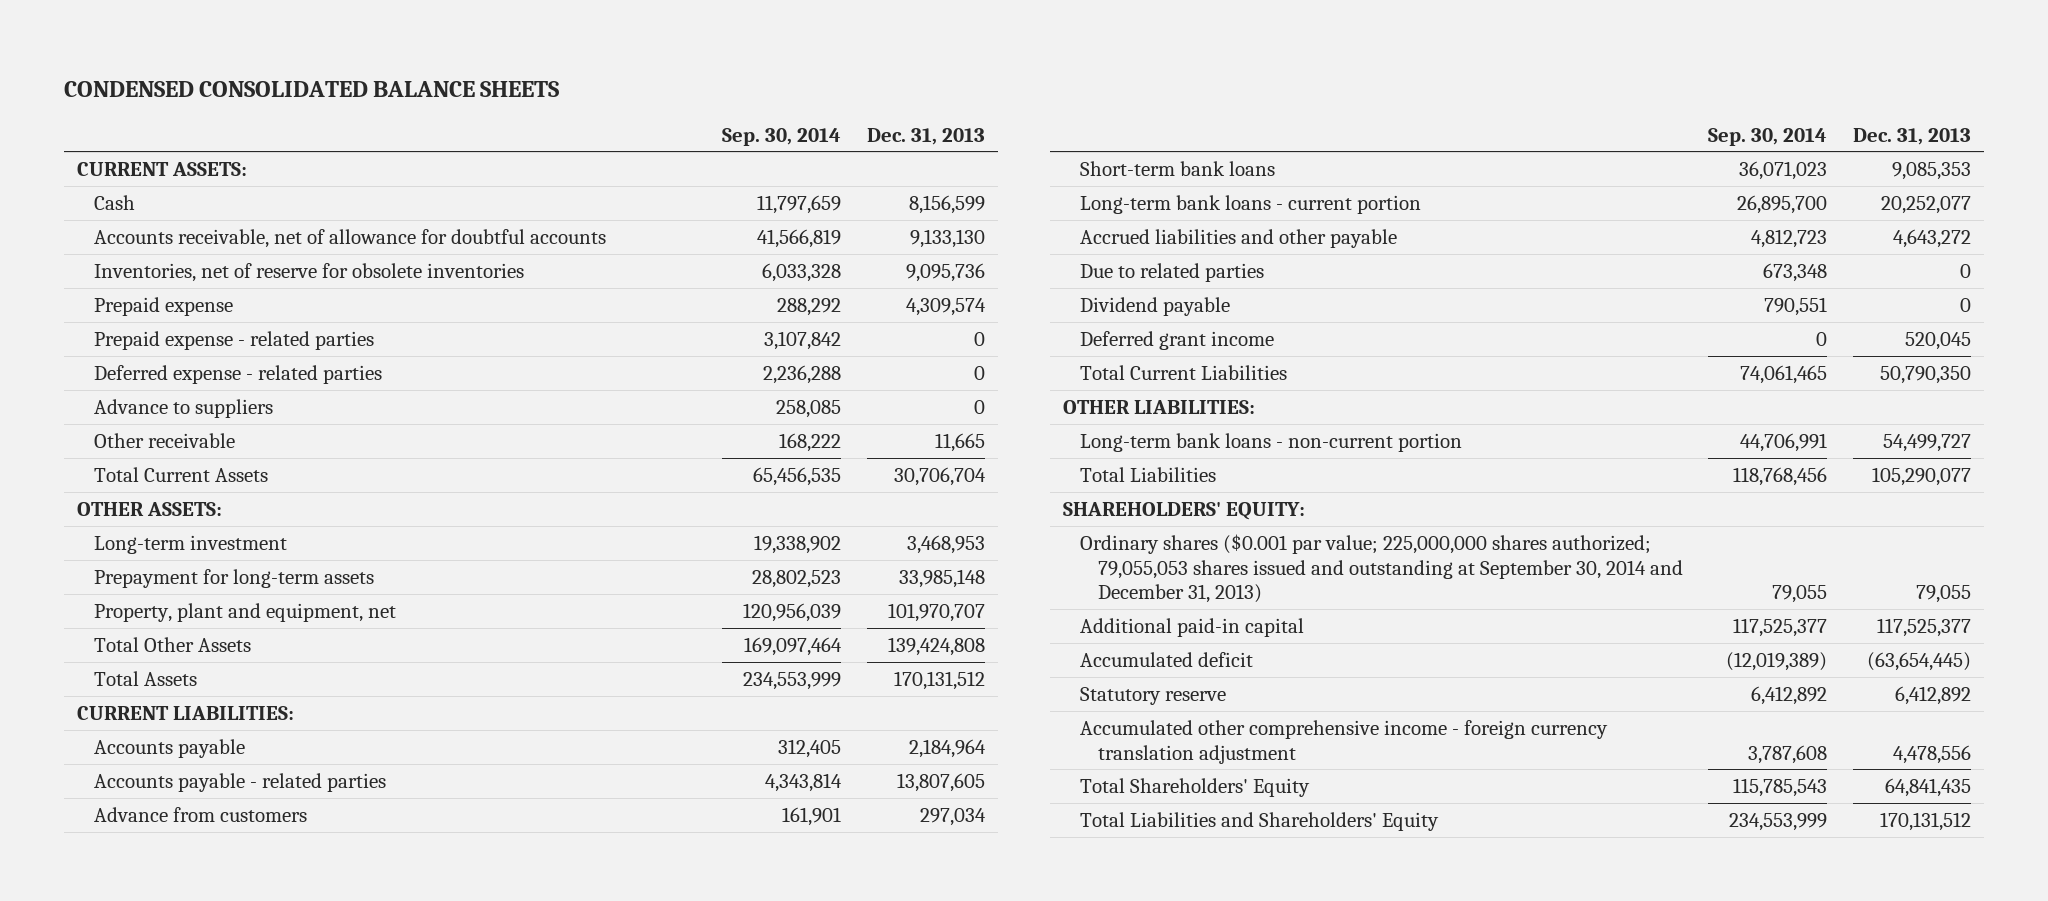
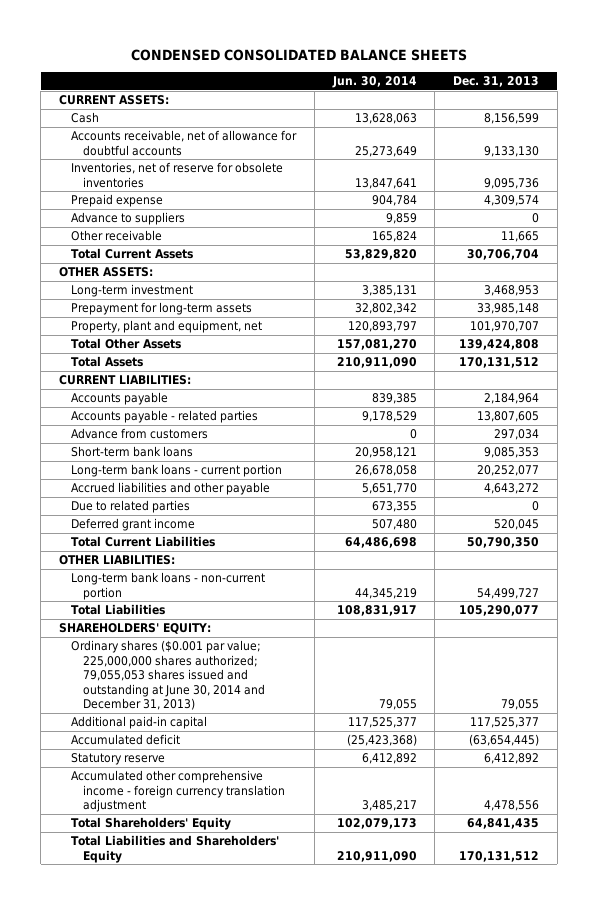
[722,127,842,146] Sep. 30, 2014 -> none
none -> [331,76,417,89] Jun. 30, 2014
[94,331,375,351] Prepaid expense - related parties -> none
[94,365,383,385] Deferred expense - related parties -> none
[1080,297,1231,317] Dividend payable -> none
[1080,534,1683,604] Ordinary shares ($0.001 par value; 225,000,000 shares authorized; 79,055,053 shares issued and outstanding at September 30, 2014 and December 31, 2013) -> [71,640,266,711] Ordinary shares ($0.001 par value; 225,000,000 shares authorized; 79,055,053 shares issued and outstanding at June 30, 2014 and December 31, 2013)

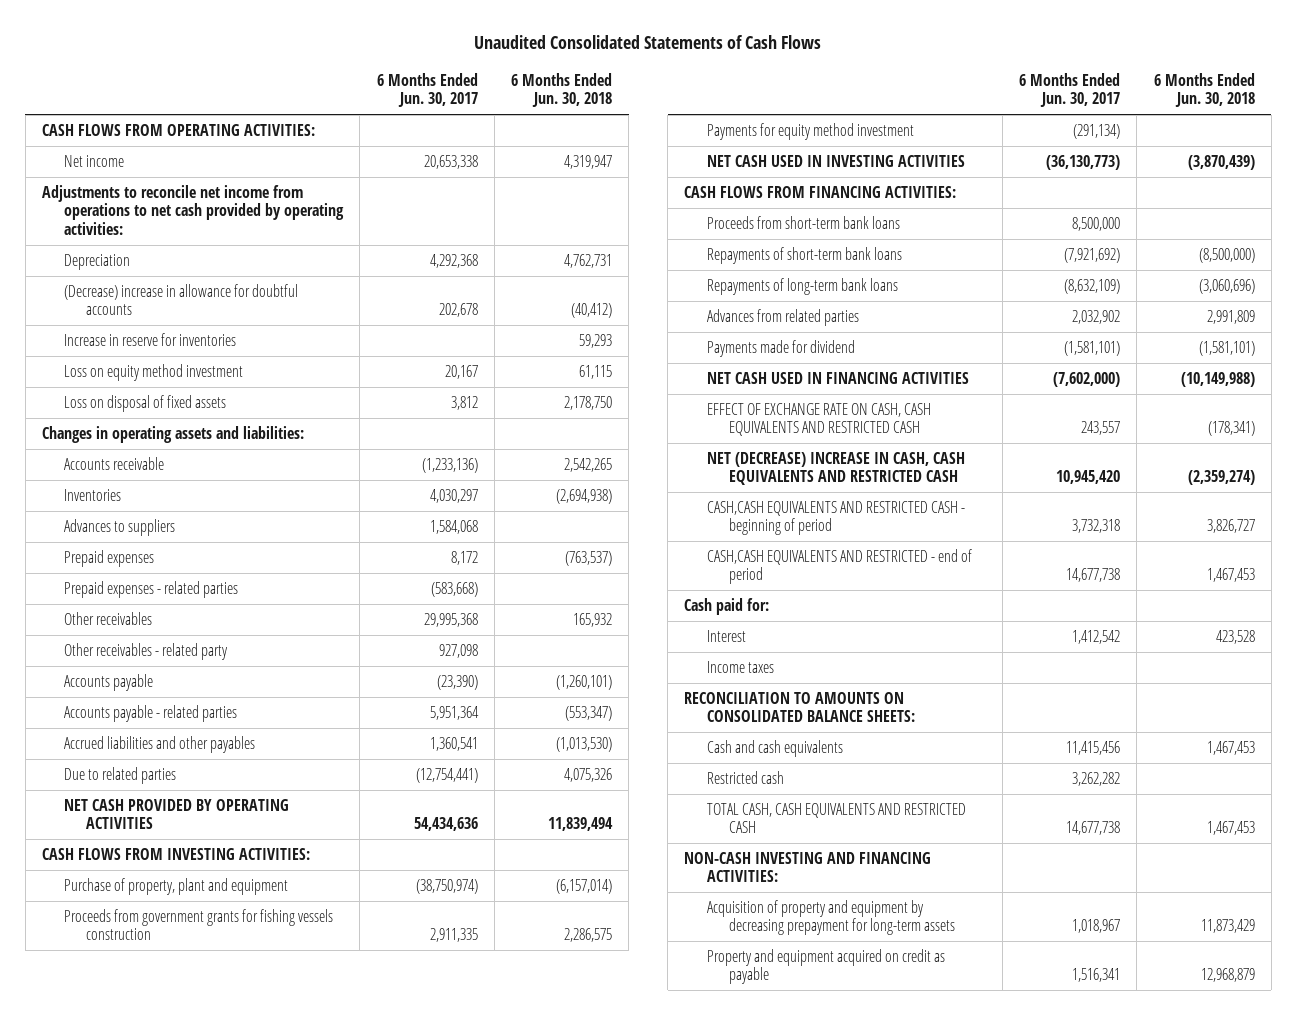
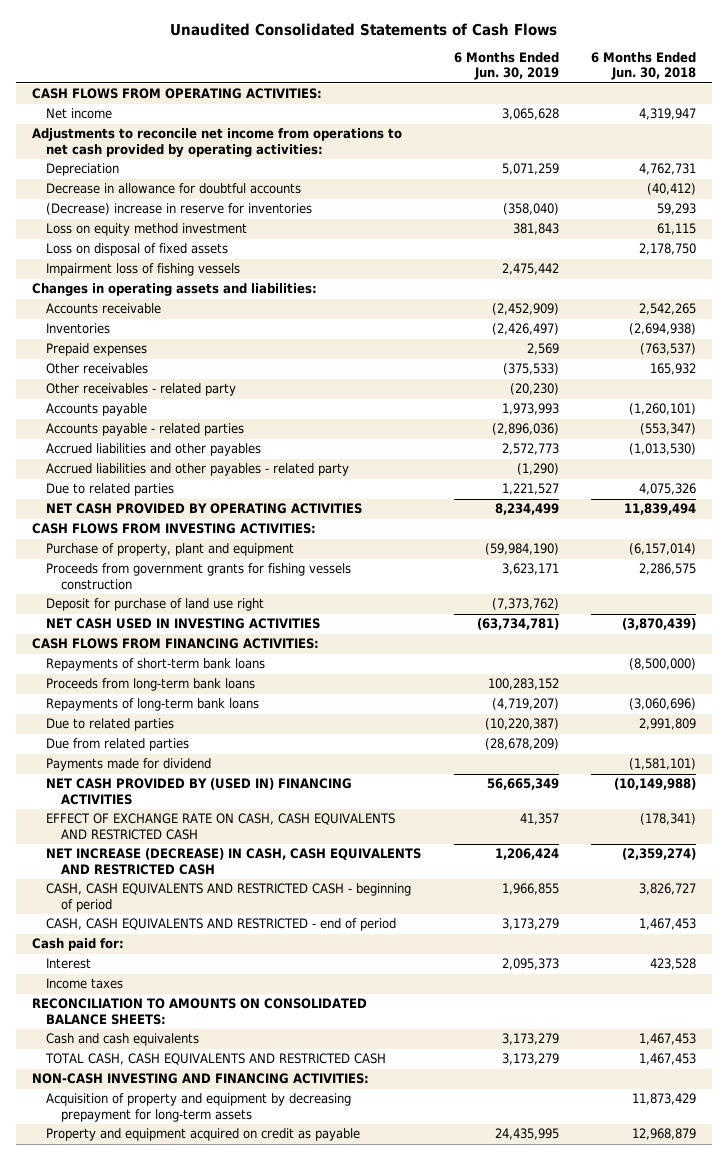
[376,72,478,108] 6 Months Ended Jun. 30, 2017 -> none
none -> [453,51,559,81] 6 Months Ended Jun. 30, 2019
[64,283,299,316] (Decrease) increase in allowance for doubtful accounts -> [46,183,302,195] Decrease in allowance for doubtful accounts
[64,332,237,346] Increase in reserve for inventories -> [46,203,313,216] (Decrease) increase in reserve for inventories
none -> [46,263,241,277] Impairment loss of fishing vessels
[64,518,176,536] Advances to suppliers -> none
[64,580,239,598] Prepaid expenses - related parties -> none
none -> [46,463,350,477] Accrued liabilities and other payables - related party
[706,122,914,140] Payments for equity method investment -> none
none -> [46,598,265,612] Deposit for purchase of land use right
[706,215,900,229] Proceeds from short-term bank loans -> none
none -> [46,678,256,692] Proceeds from long-term bank loans
[706,308,859,326] Advances from related parties -> [46,718,175,732] Due to related parties
none -> [46,738,190,752] Due from related parties
[706,371,969,384] NET CASH USED IN FINANCING ACTIVITIES -> [46,778,353,805] NET CASH PROVIDED BY (USED IN) FINANCING ACTIVITIES
[706,451,965,486] NET (DECREASE) INCREASE IN CASH, CASH EQUIVALENTS AND RESTRICTED CASH -> [46,848,422,875] NET INCREASE (DECREASE) IN CASH, CASH EQUIVALENTS AND RESTRICTED CASH
[706,500,965,536] CASH,CASH EQUIVALENTS AND RESTRICTED CASH - beginning of period -> [46,883,412,912] CASH, CASH EQUIVALENTS AND RESTRICTED CASH - beginning of period
[706,548,972,585] CASH,CASH EQUIVALENTS AND RESTRICTED - end of period -> [46,918,397,932] CASH, CASH EQUIVALENTS AND RESTRICTED - end of period
[706,770,784,784] Restricted cash -> none

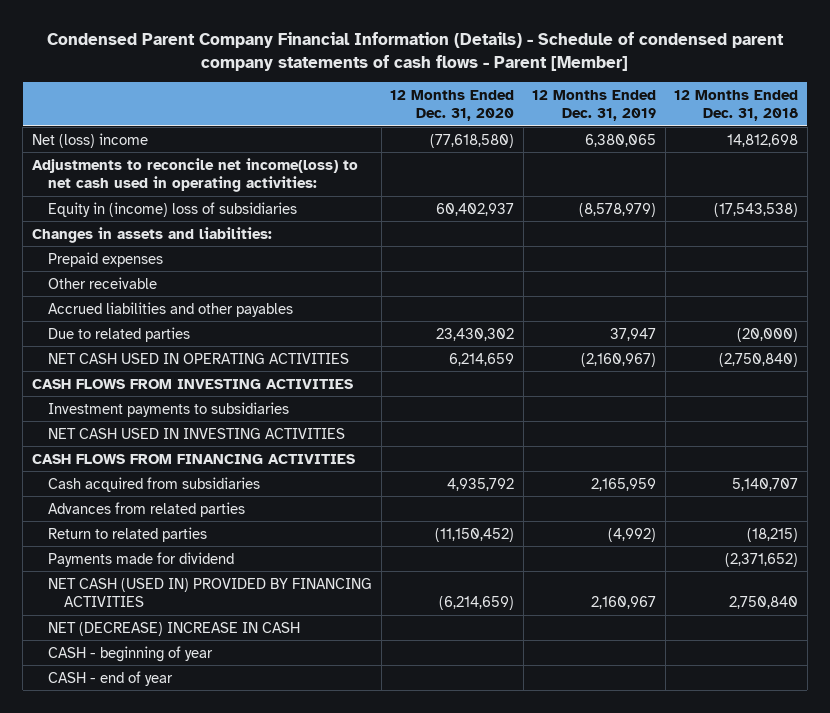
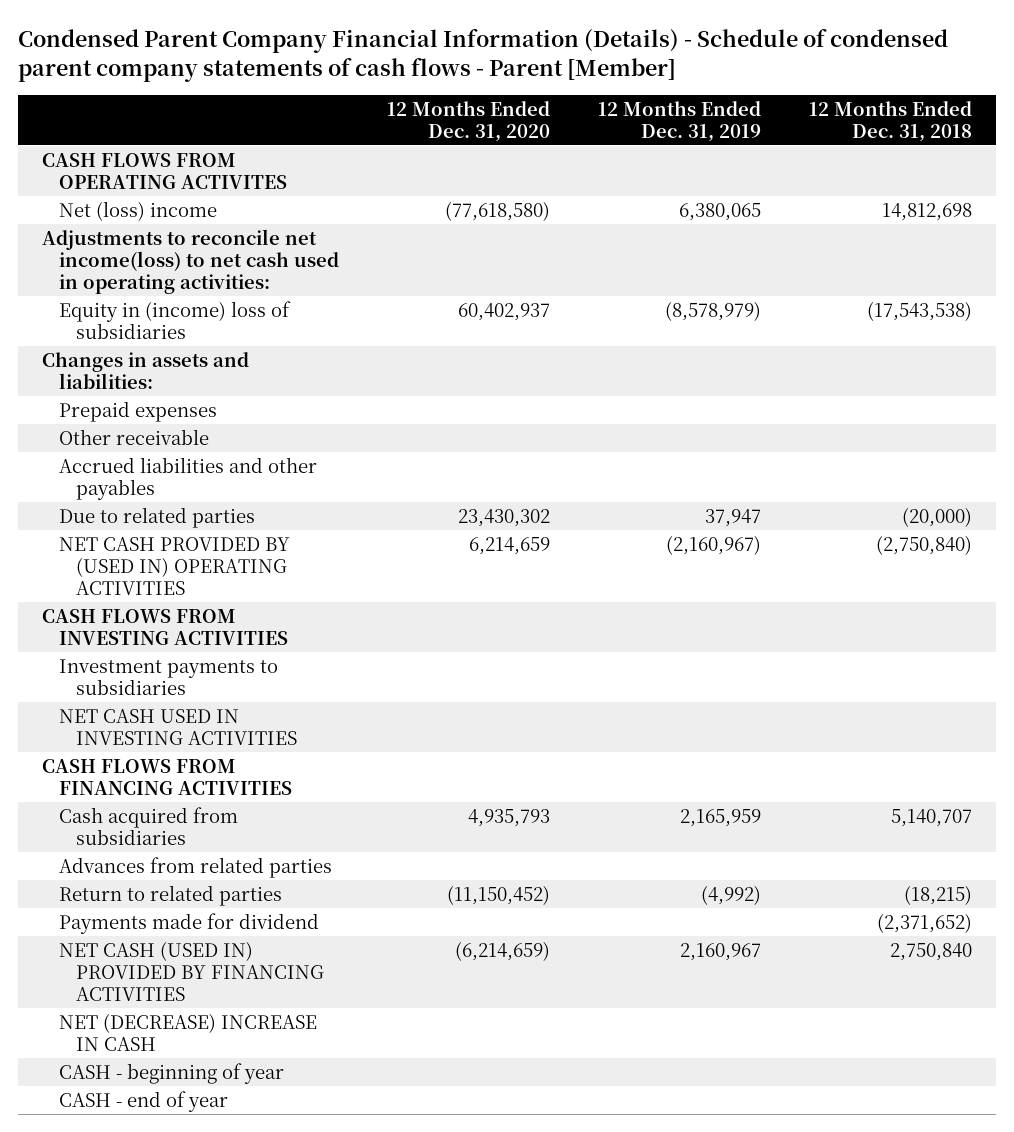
none -> [41,152,287,189] CASH FLOWS FROM OPERATING ACTIVITES
[47,352,349,364] NET CASH USED IN OPERATING ACTIVITIES -> [58,536,290,596] NET CASH PROVIDED BY (USED IN) OPERATING ACTIVITIES
[447,477,515,491] 4,935,792 -> [467,808,550,827] 4,935,793

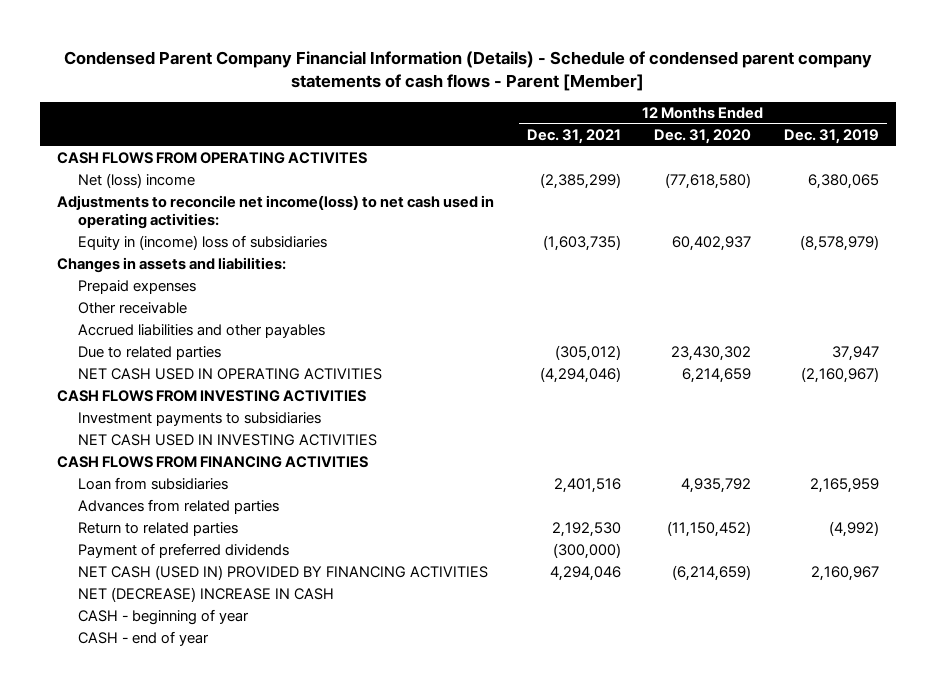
[808,100,972,142] 12 Months Ended Dec. 31, 2018 -> none
none -> [526,129,621,145] Dec. 31, 2021
[58,536,290,596] NET CASH PROVIDED BY (USED IN) OPERATING ACTIVITIES -> [77,368,382,381] NET CASH USED IN OPERATING ACTIVITIES
[58,806,238,845] Cash acquired from subsidiaries -> [77,477,228,491] Loan from subsidiaries
[467,808,550,827] 4,935,793 -> [680,478,751,494] 4,935,792
[58,912,319,934] Payments made for dividend -> [77,543,289,559] Payment of preferred dividends

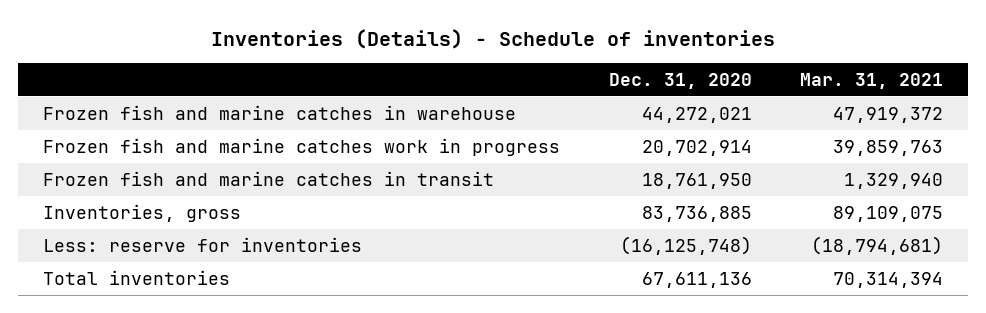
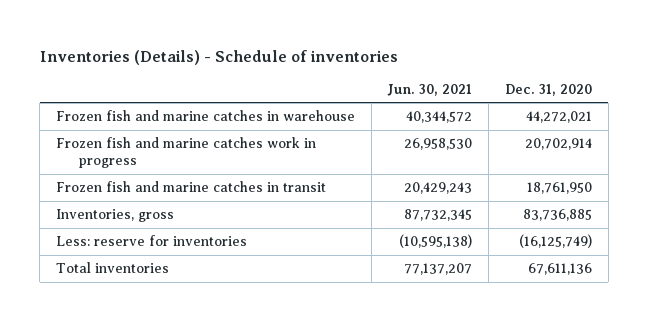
[800,72,944,89] Mar. 31, 2021 -> none
none -> [387,83,473,96] Jun. 30, 2021
[619,235,752,255] (16,125,748) -> [518,234,592,249] (16,125,749)

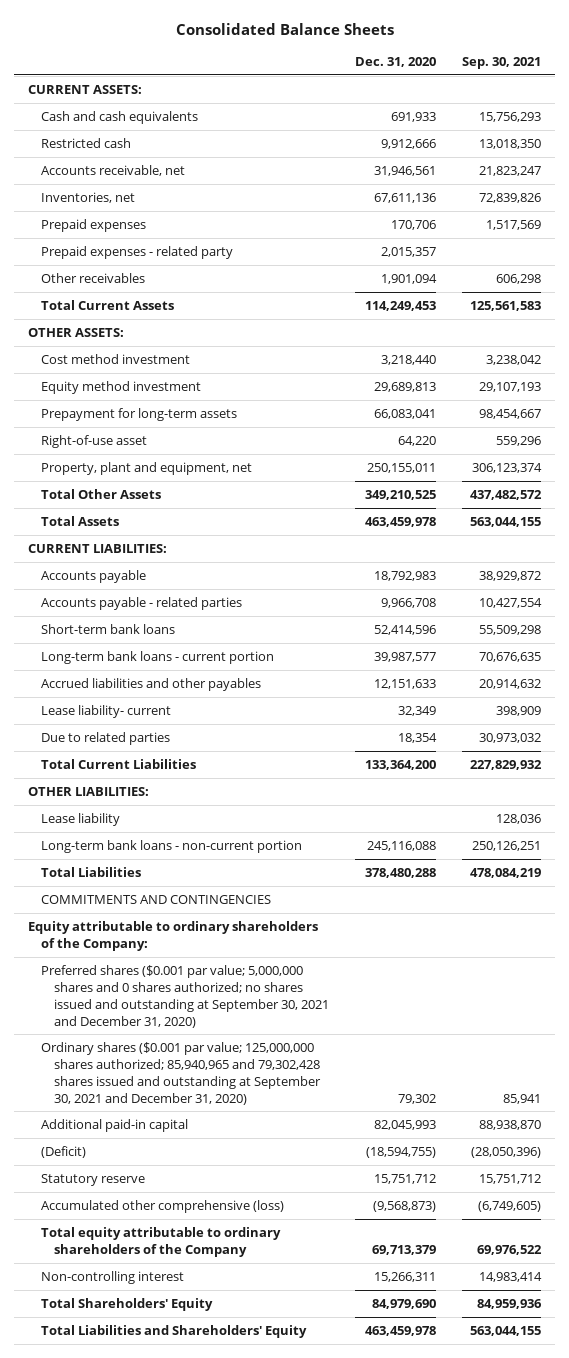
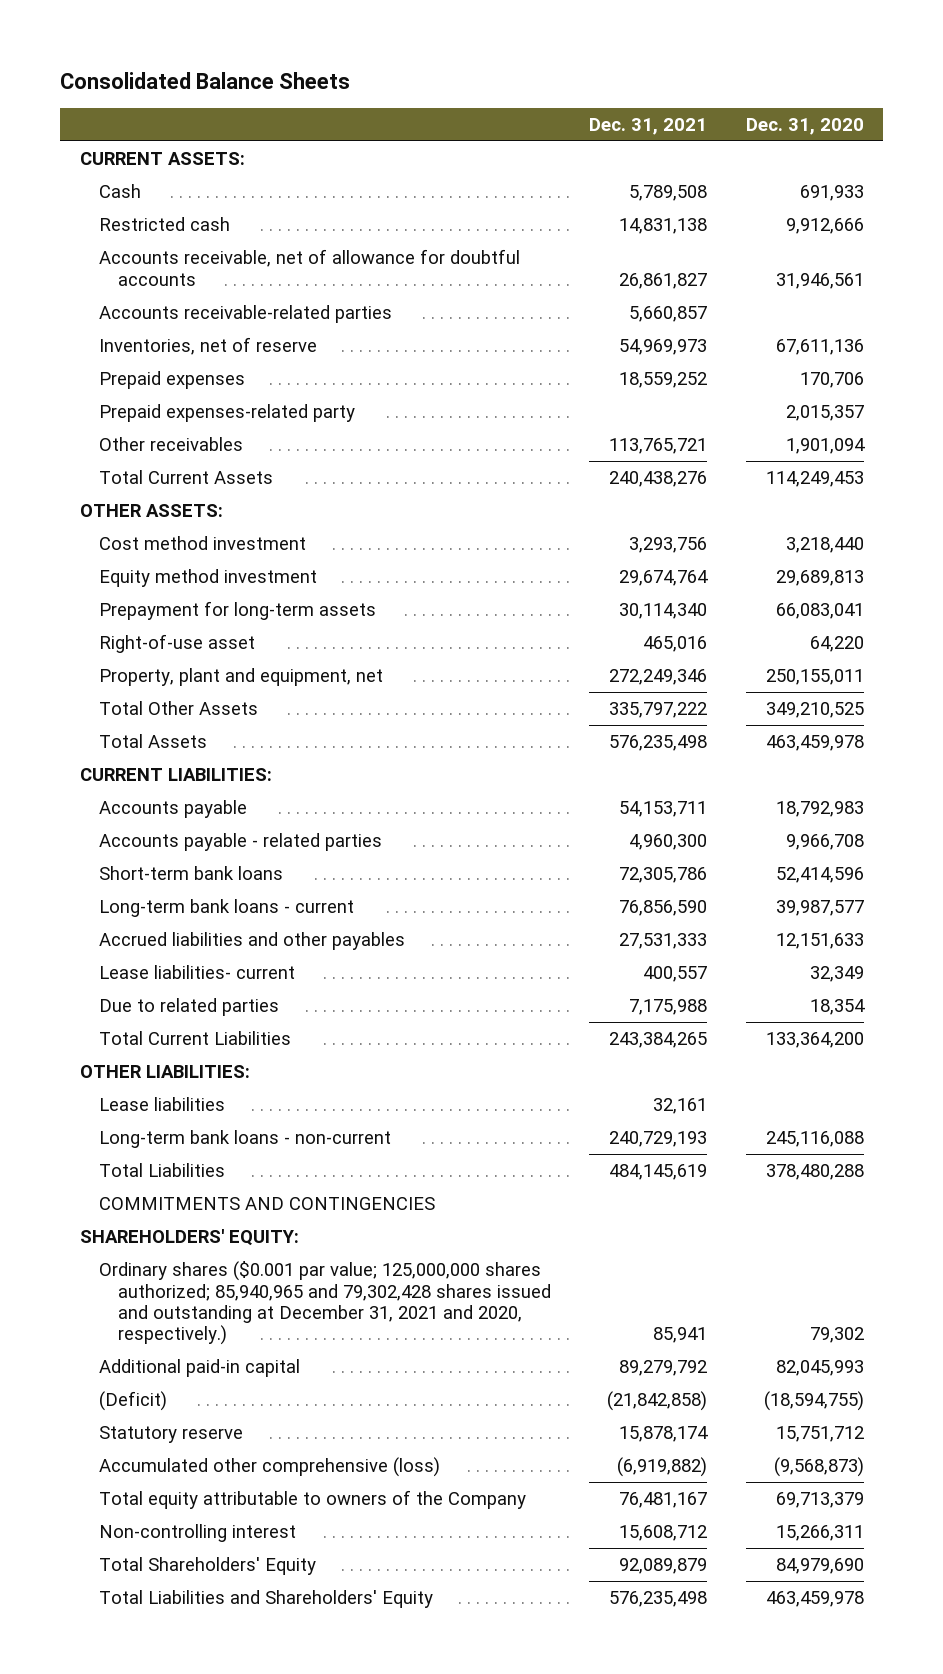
[462,56,542,69] Sep. 30, 2021 -> none
none -> [589,117,708,135] Dec. 31, 2021
[40,111,198,125] Cash and cash equivalents -> [98,184,141,199] Cash
[40,165,185,177] Accounts receivable, net -> [98,249,520,286] Accounts receivable, net of allowance for doubtful accounts
none -> [98,305,392,324] Accounts receivable-related parties
[40,192,135,204] Inventories, net -> [98,337,317,356] Inventories, net of reserve
[40,246,233,260] Prepaid expenses - related party -> [98,404,355,423] Prepaid expenses-related party
[40,651,274,665] Long-term bank loans - current portion -> [98,899,354,918] Long-term bank loans - current
[40,705,171,719] Lease liability- current -> [98,965,295,980] Lease liabilities- current
[40,813,120,827] Lease liability -> [98,1097,225,1112] Lease liabilities
[40,840,302,854] Long-term bank loans - non-current portion -> [98,1130,391,1149] Long-term bank loans - non-current
[27,921,318,951] Equity attributable to ordinary shareholders of the Company: -> none
[40,965,329,1028] Preferred shares ($0.001 par value; 5,000,000 shares and 0 shares authorized; no shares issued and outstanding at September 30, 2021 and December 31, 2020) -> none
none -> [79,1229,299,1247] SHAREHOLDERS' EQUITY:
[40,1042,321,1105] Ordinary shares ($0.001 par value; 125,000,000 shares authorized; 85,940,965 and 79,302,428 shares issued and outstanding at September 30, 2021 and December 31, 2020) -> [98,1261,551,1346] Ordinary shares ($0.001 par value; 125,000,000 shares authorized; 85,940,965 and 79,302,428 shares issued and outstanding at December 31, 2021 and 2020, respectively.)
[40,1227,281,1257] Total equity attributable to ordinary shareholders of the Company -> [98,1490,526,1510] Total equity attributable to owners of the Company

